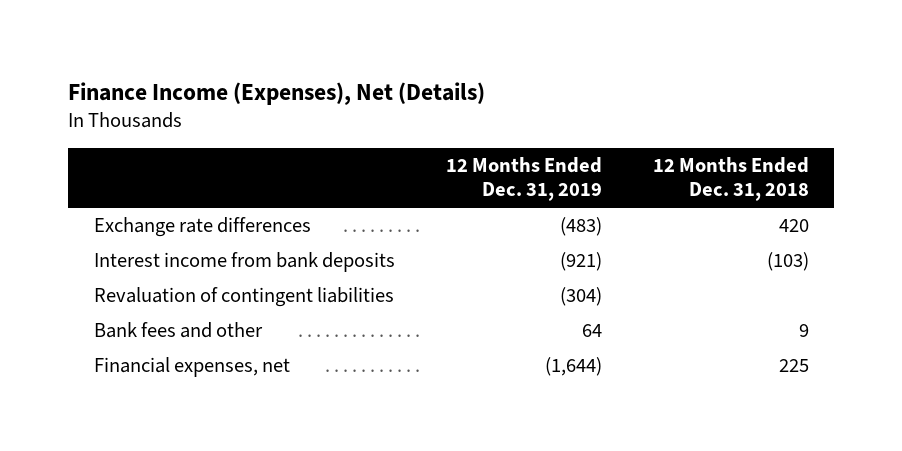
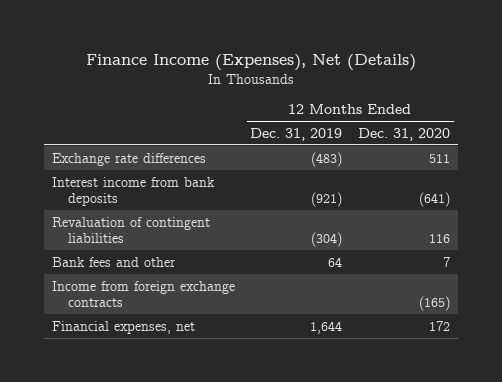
[652,156,809,202] 12 Months Ended Dec. 31, 2018 -> none
none -> [357,127,450,141] Dec. 31, 2020
none -> [51,280,235,308] Income from foreign exchange contracts
[544,357,602,377] (1,644) -> [310,320,343,334] 1,644

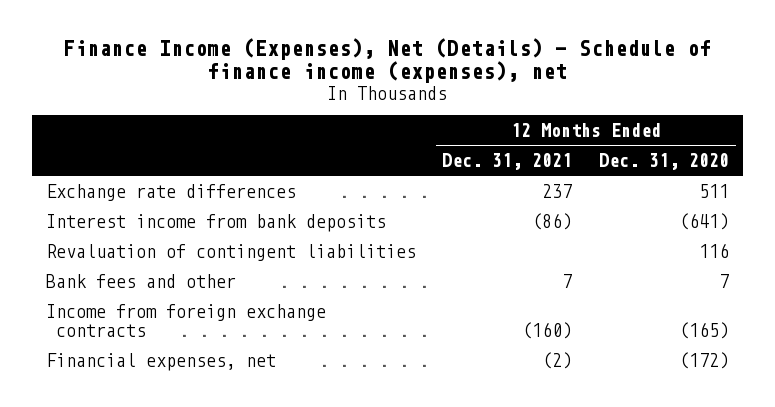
[85,54,416,72] Finance Income (Expenses), Net (Details) -> [63,37,712,84] Finance Income (Expenses), Net (Details) - Schedule of finance income (expenses), net
[250,127,343,141] Dec. 31, 2019 -> none
none -> [442,153,573,171] Dec. 31, 2021
[428,320,450,331] 172 -> [679,352,730,370] (172)

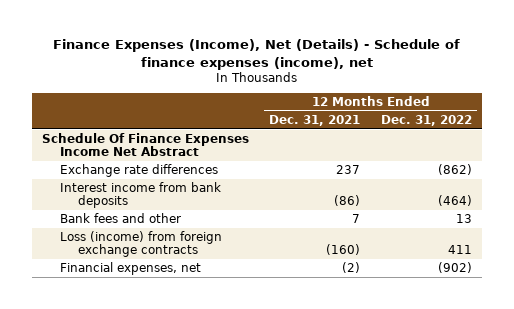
[63,37,712,84] Finance Income (Expenses), Net (Details) - Schedule of finance income (expenses), net -> [52,39,460,70] Finance Expenses (Income), Net (Details) - Schedule of finance expenses (income), net
[599,153,730,171] Dec. 31, 2020 -> none
none -> [381,114,473,126] Dec. 31, 2022
none -> [41,133,249,157] Schedule Of Finance Expenses Income Net Abstract
[45,244,416,262] Revaluation of contingent liabilities -> none
[45,304,326,338] Income from foreign exchange contracts -> [59,231,222,258] Loss (income) from foreign exchange contracts

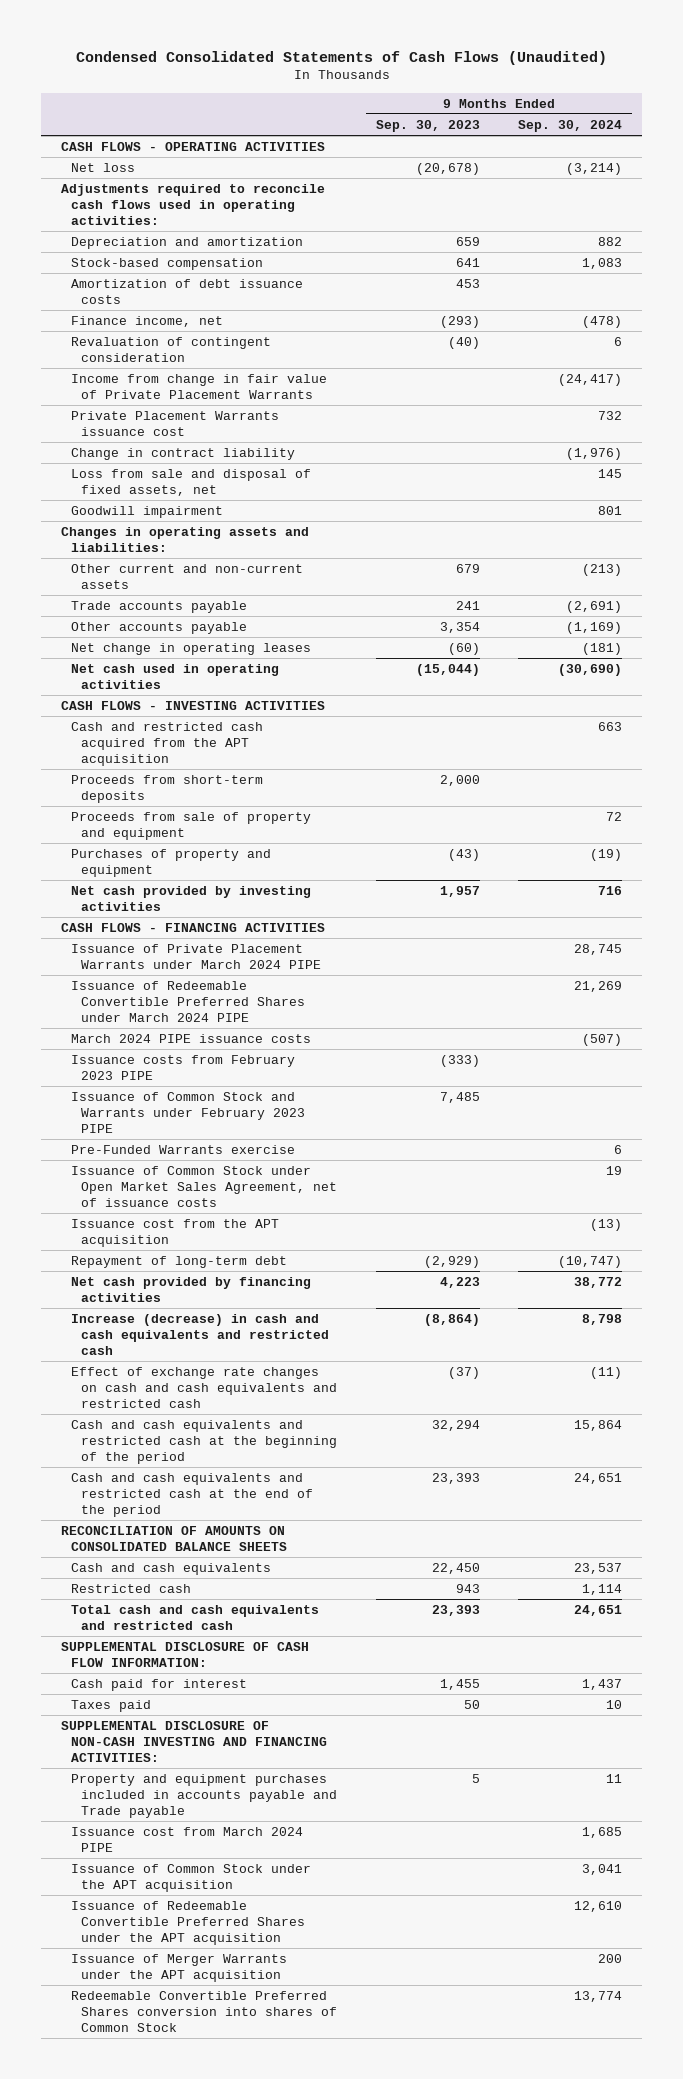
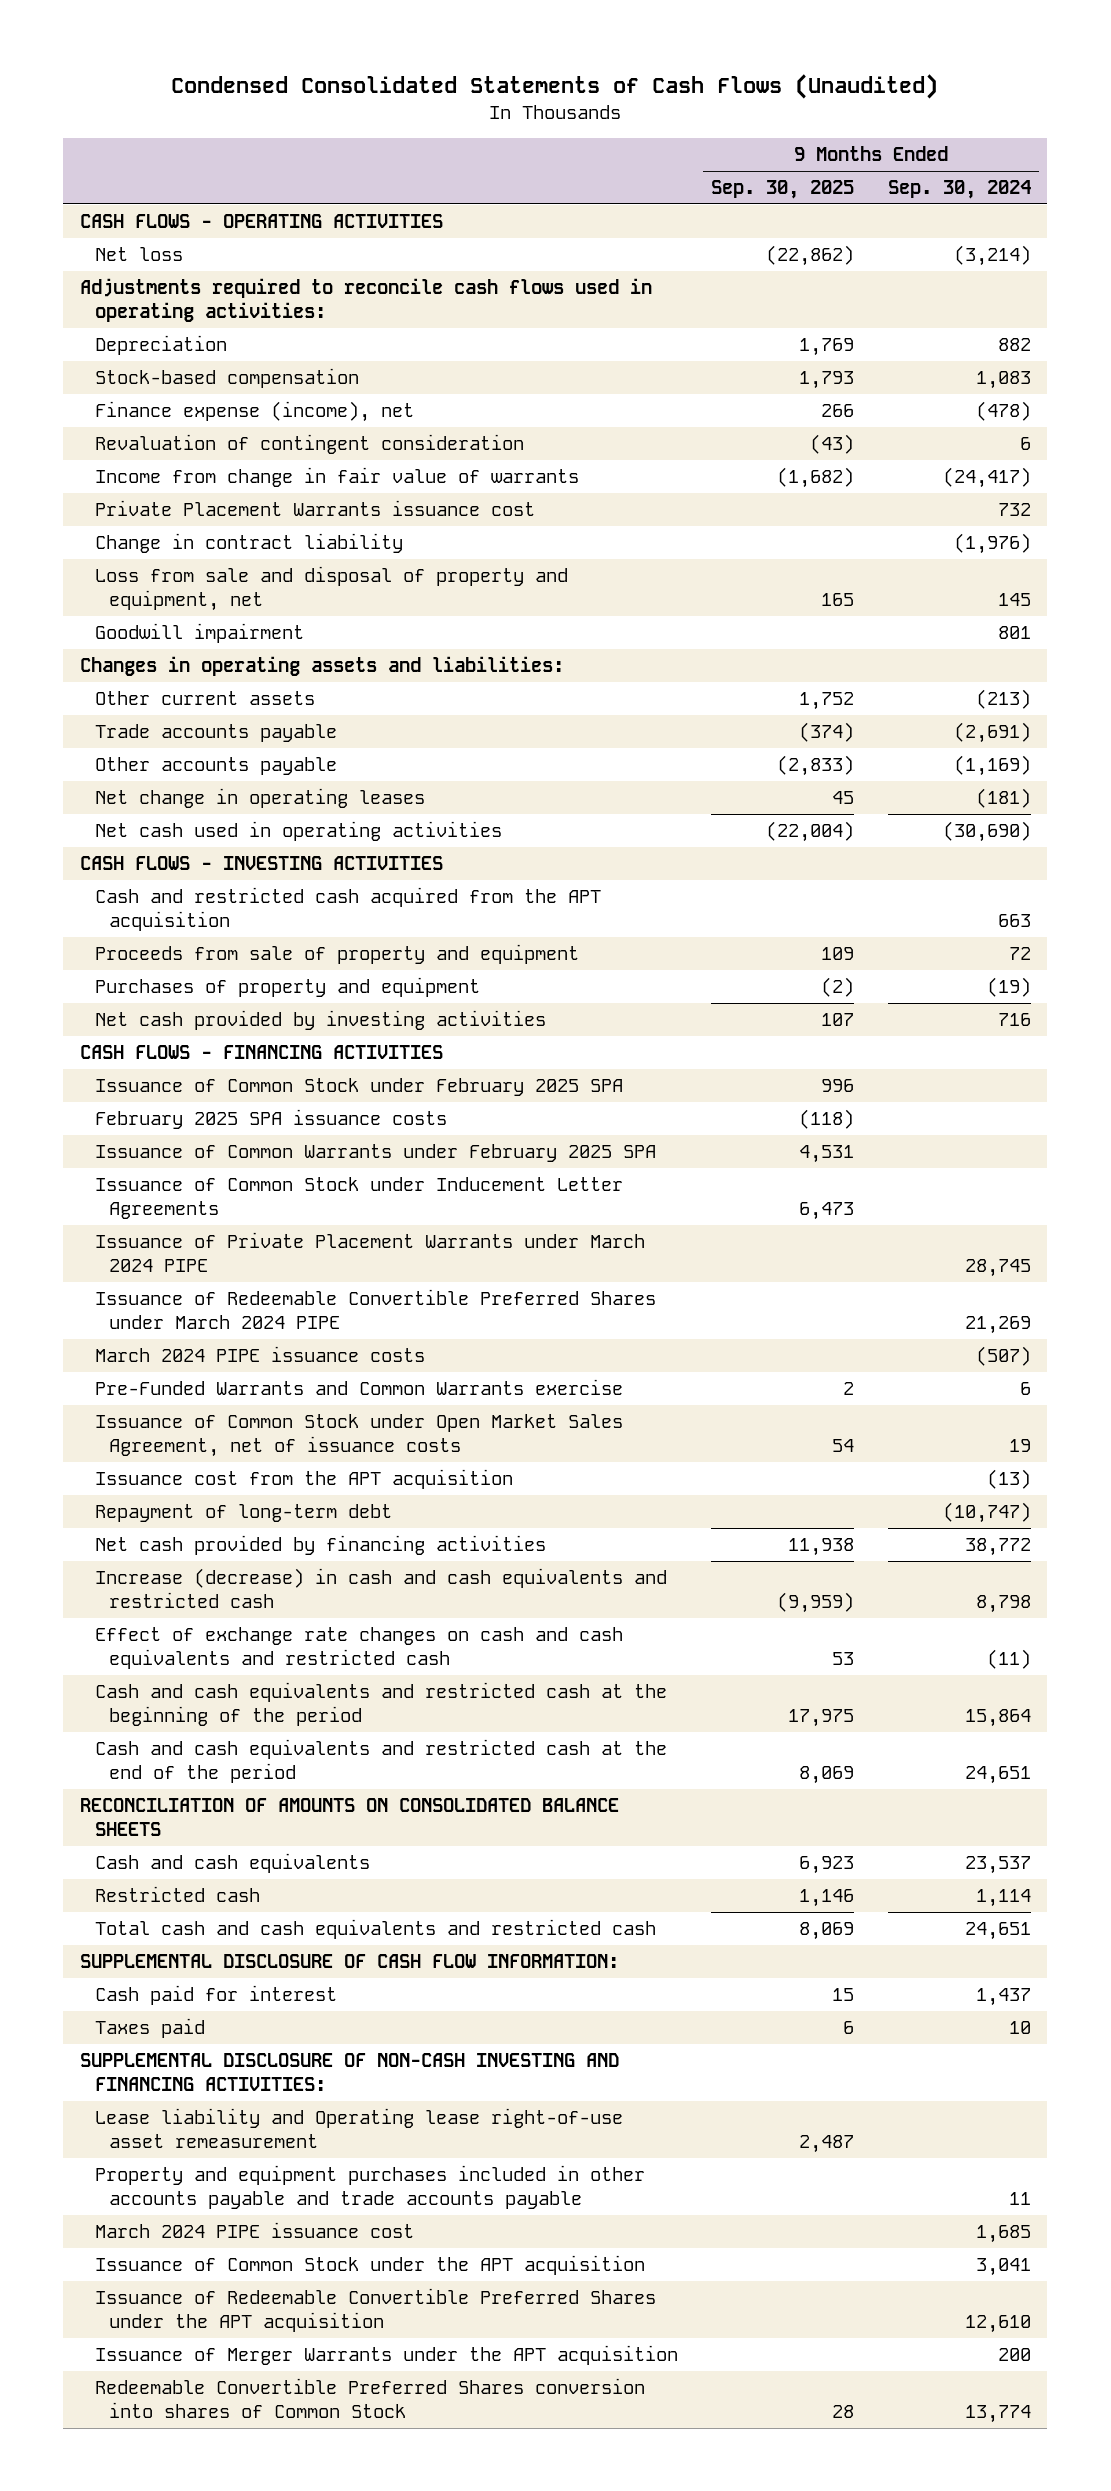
[375,120,480,133] Sep. 30, 2023 -> none
none -> [711,180,855,200] Sep. 30, 2025
[70,237,303,250] Depreciation and amortization -> [94,335,227,356] Depreciation
[70,279,303,304] Amortization of debt issuance costs -> none
[70,316,223,328] Finance income, net -> [94,401,414,423] Finance expense (income), net
[70,374,327,399] Income from change in fair value of Private Placement Warrants -> [94,467,579,488] Income from change in fair value of warrants
[70,469,311,496] Loss from sale and disposal of fixed assets, net -> [94,566,568,611] Loss from sale and disposal of property and equipment, net
[70,564,303,589] Other current and non-current assets -> [94,691,315,706] Other current assets
[70,775,263,803] Proceeds from short-term deposits -> none
none -> [94,1078,623,1097] Issuance of Common Stock under February 2025 SPA
none -> [94,1109,447,1130] February 2025 SPA issuance costs
none -> [94,1144,656,1163] Issuance of Common Warrants under February 2025 SPA
none -> [94,1177,623,1219] Issuance of Common Stock under Inducement Letter Agreements
[70,1055,295,1080] Issuance costs from February 2023 PIPE -> none
[70,1092,306,1133] Issuance of Common Stock and Warrants under February 2023 PIPE -> none
[70,1145,295,1155] Pre-Funded Warrants exercise -> [94,1379,623,1396] Pre-Funded Warrants and Common Warrants exercise
none -> [94,2108,623,2148] Lease liability and Operating lease right-of-use asset remeasurement
[70,1774,338,1818] Property and equipment purchases included in accounts payable and Trade payable -> [94,2165,645,2209] Property and equipment purchases included in other accounts payable and trade accounts payable
[70,1827,303,1852] Issuance cost from March 2024 PIPE -> [94,2222,414,2239] March 2024 PIPE issuance cost

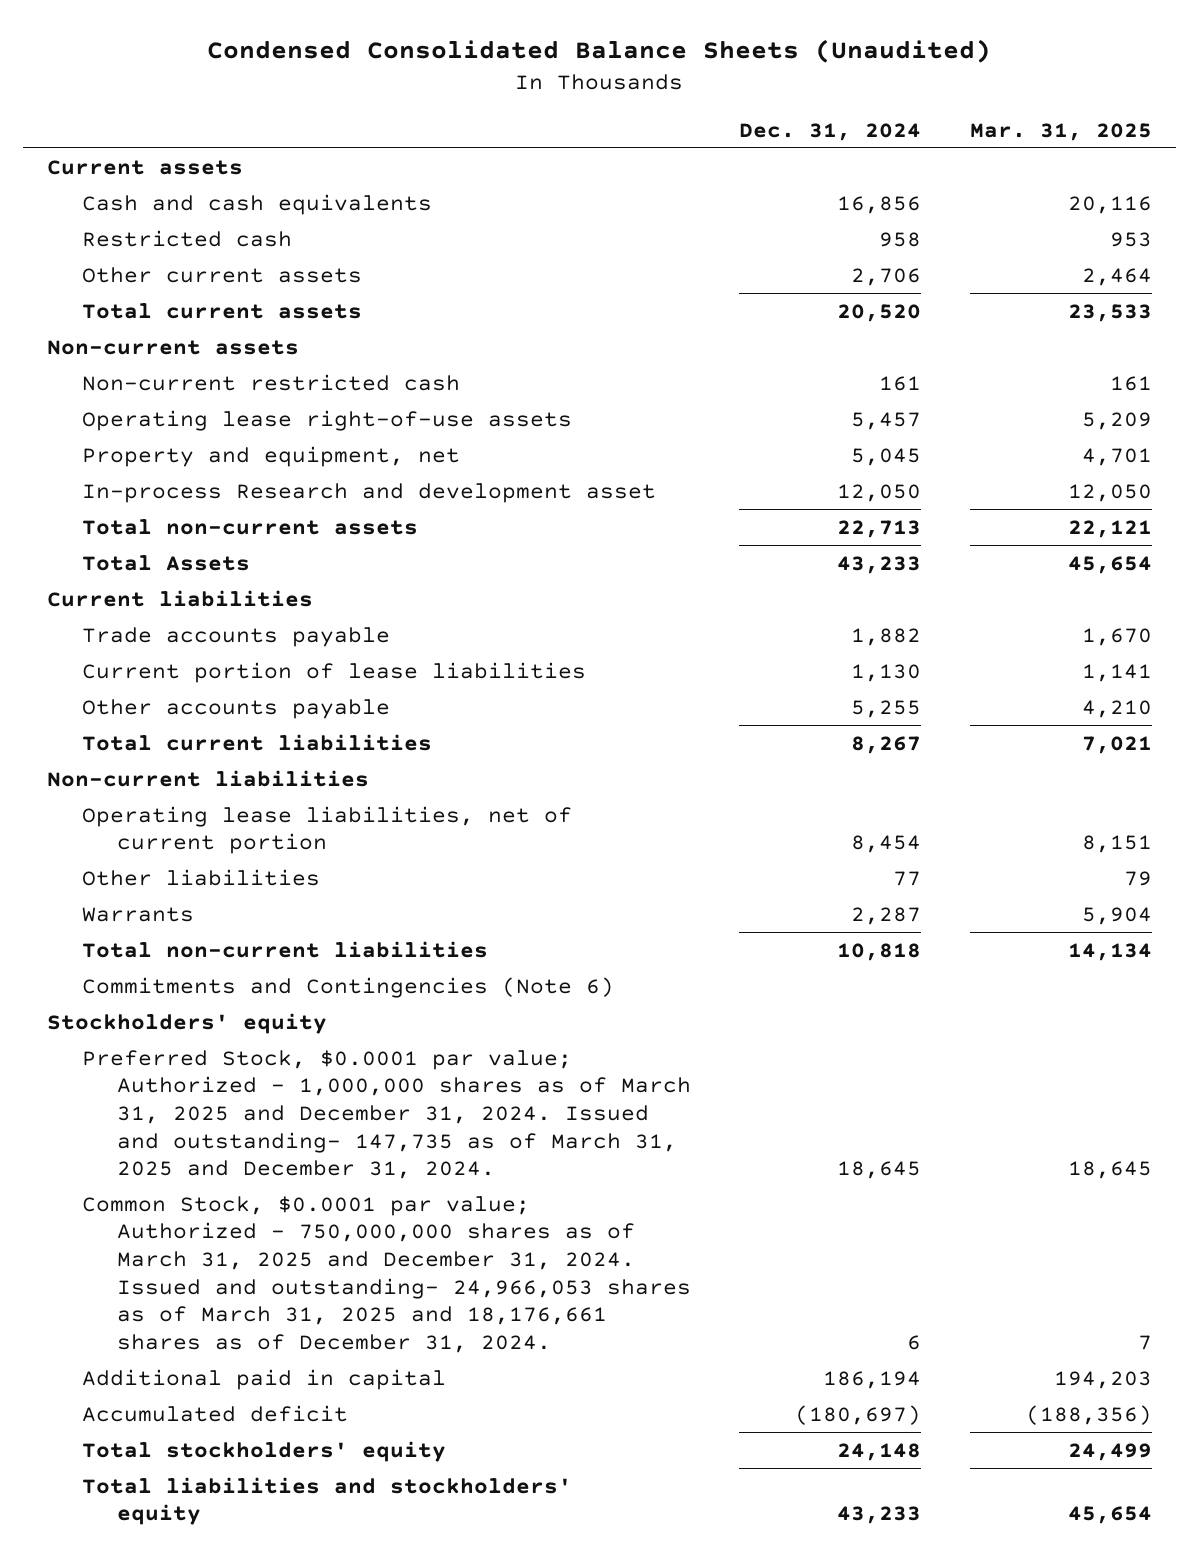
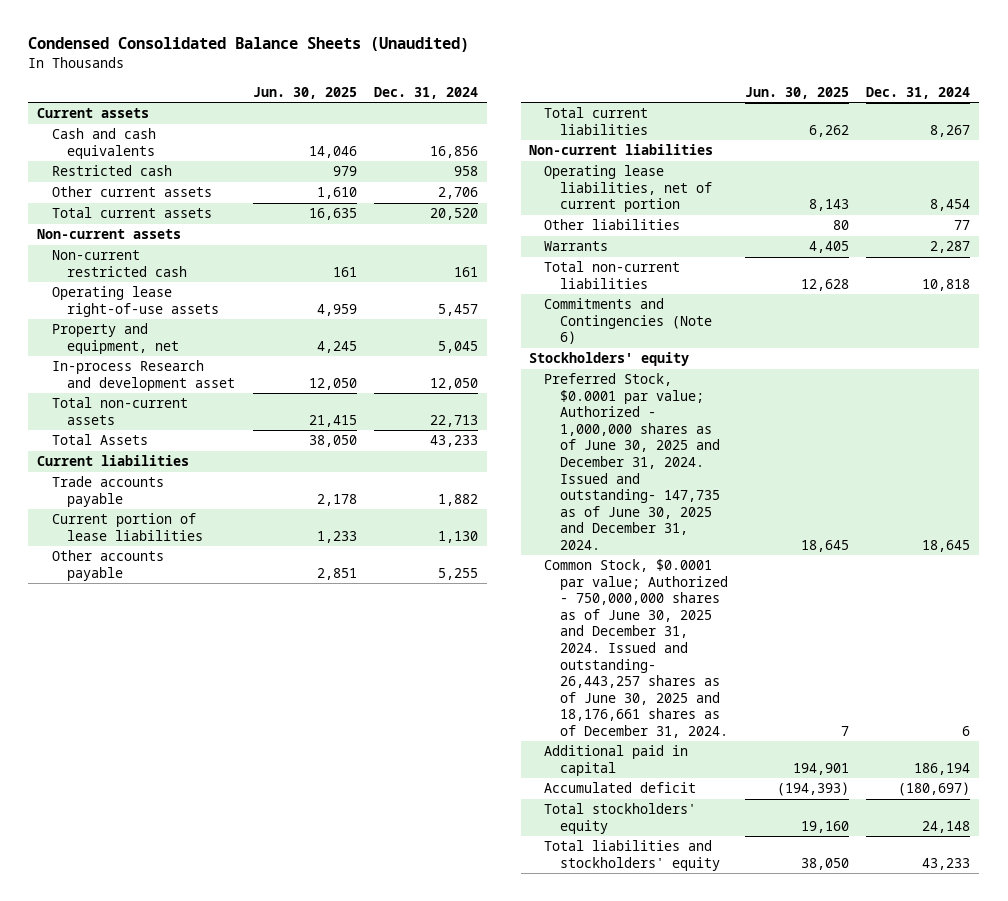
[969,122,1152,141] Mar. 31, 2025 -> none
none -> [252,86,357,99] Jun. 30, 2025
[81,1049,691,1180] Preferred Stock, $0.0001 par value; Authorized - 1,000,000 shares as of March 31, 2025 and December 31, 2024. Issued and outstanding- 147,735 as of March 31, 2025 and December 31, 2024. -> [544,373,720,550] Preferred Stock, $0.0001 par value; Authorized - 1,000,000 shares as of June 30, 2025 and December 31, 2024. Issued and outstanding- 147,735 as of June 30, 2025 and December 31, 2024.
[81,1195,691,1353] Common Stock, $0.0001 par value; Authorized - 750,000,000 shares as of March 31, 2025 and December 31, 2024. Issued and outstanding- 24,966,053 shares as of March 31, 2025 and 18,176,661 shares as of December 31, 2024. -> [544,559,728,738] Common Stock, $0.0001 par value; Authorized - 750,000,000 shares as of June 30, 2025 and December 31, 2024. Issued and outstanding- 26,443,257 shares as of June 30, 2025 and 18,176,661 shares as of December 31, 2024.

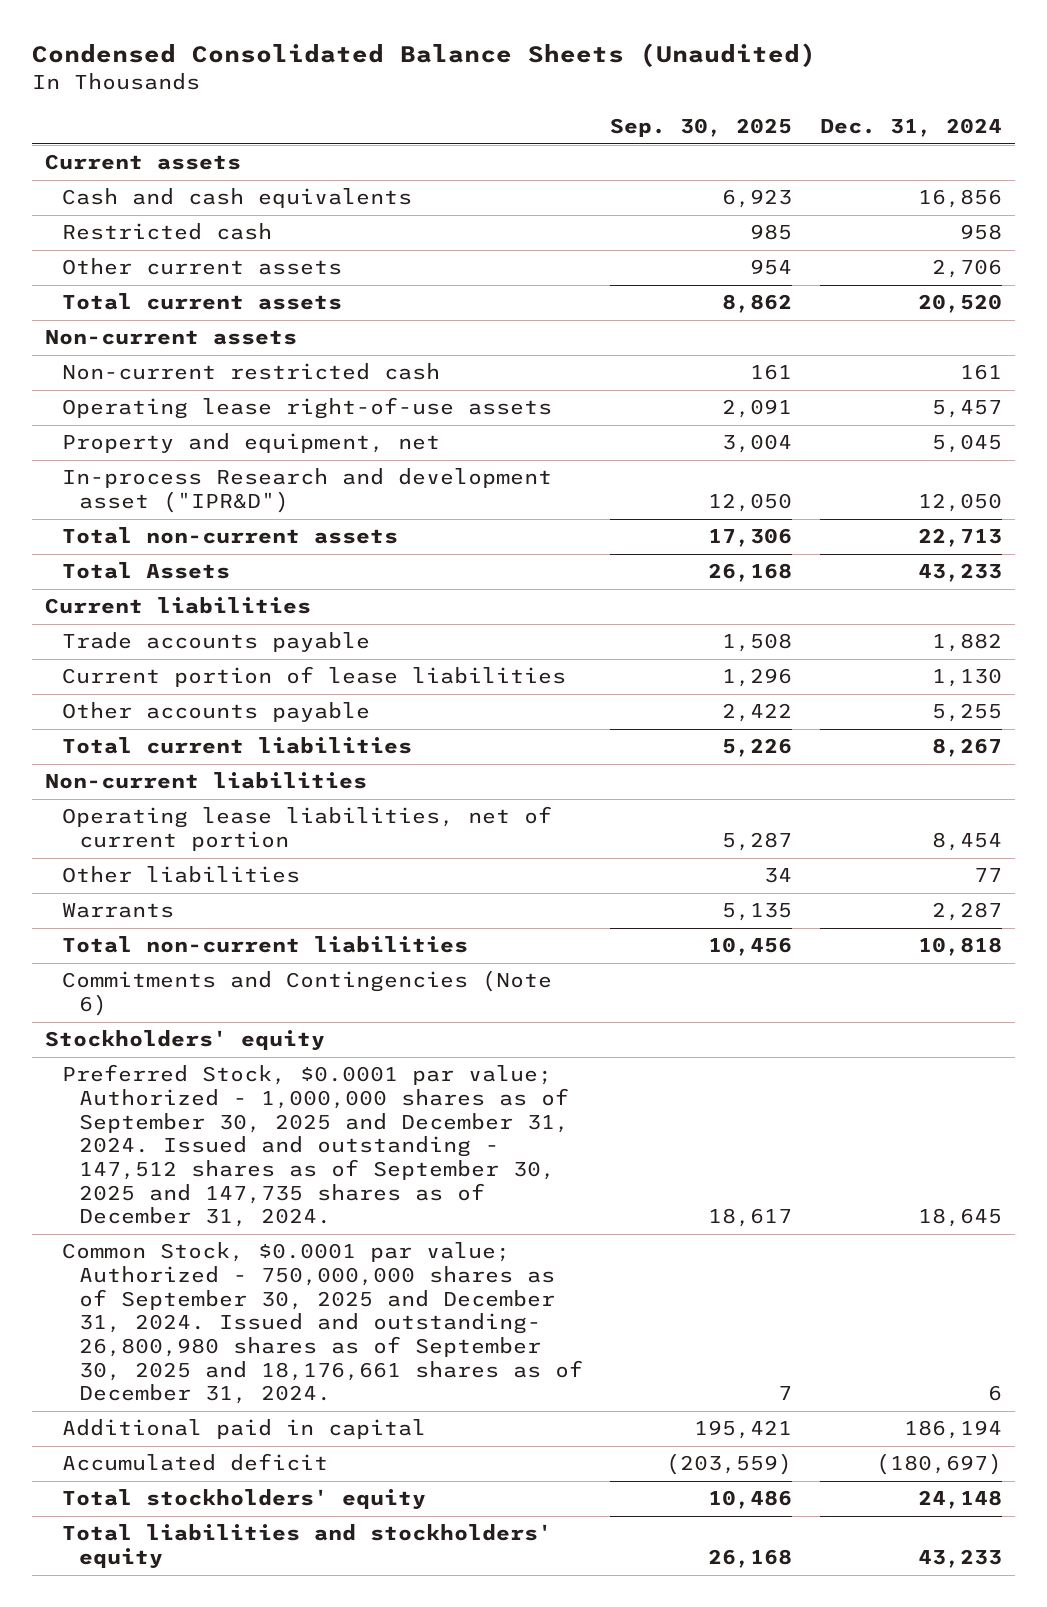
[252,86,357,99] Jun. 30, 2025 -> none
none -> [610,118,793,138] Sep. 30, 2025
[52,360,236,391] In-process Research and development asset -> [62,468,553,514] In-process Research and development asset ("IPR&D")
[544,373,720,550] Preferred Stock, $0.0001 par value; Authorized - 1,000,000 shares as of June 30, 2025 and December 31, 2024. Issued and outstanding- 147,735 as of June 30, 2025 and December 31, 2024. -> [62,1064,570,1228] Preferred Stock, $0.0001 par value; Authorized - 1,000,000 shares as of September 30, 2025 and December 31, 2024. Issued and outstanding - 147,512 shares as of September 30, 2025 and 147,735 shares as of December 31, 2024.
[544,559,728,738] Common Stock, $0.0001 par value; Authorized - 750,000,000 shares as of June 30, 2025 and December 31, 2024. Issued and outstanding- 26,443,257 shares as of June 30, 2025 and 18,176,661 shares as of December 31, 2024. -> [62,1242,584,1405] Common Stock, $0.0001 par value; Authorized - 750,000,000 shares as of September 30, 2025 and December 31, 2024. Issued and outstanding- 26,800,980 shares as of September 30, 2025 and 18,176,661 shares as of December 31, 2024.

